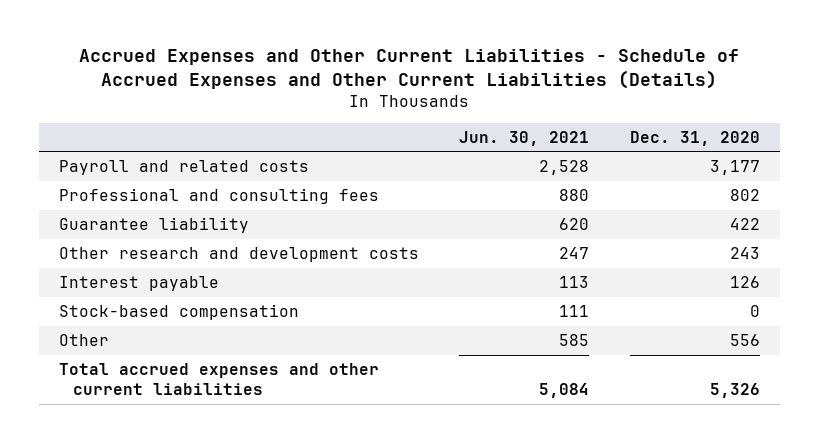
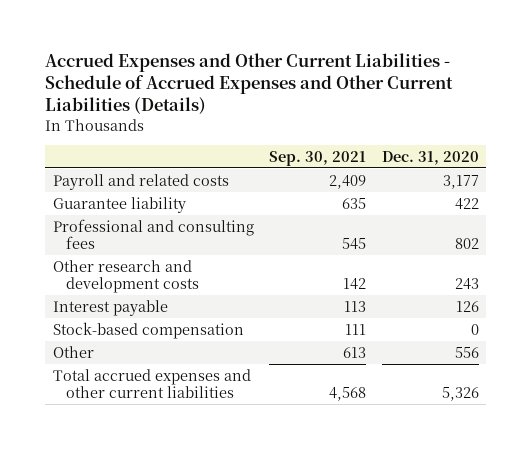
[459,130,590,146] Jun. 30, 2021 -> none
none -> [269,150,367,166] Sep. 30, 2021
[58,188,379,205] Professional and consulting fees -> [52,218,254,249] Professional and consulting fees

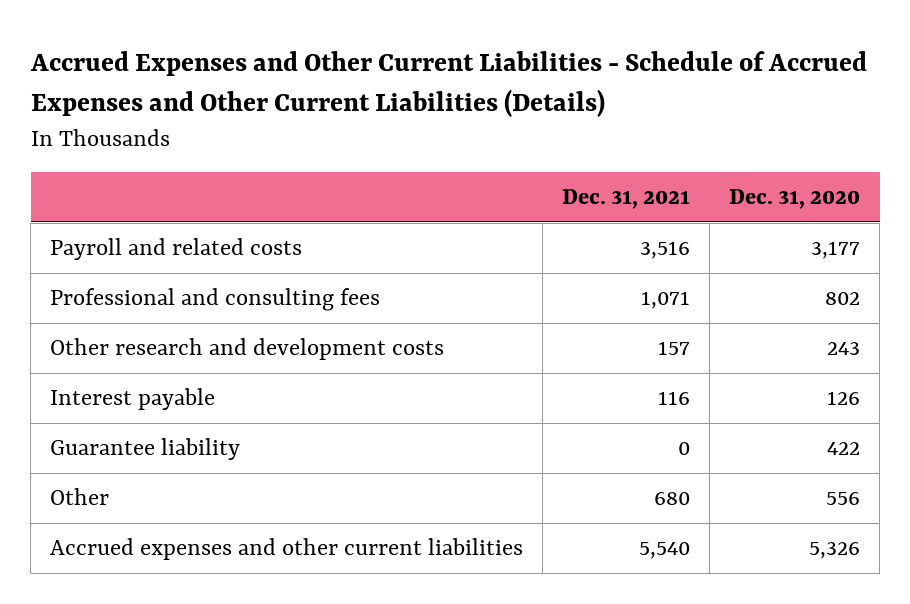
[269,150,367,166] Sep. 30, 2021 -> none
none -> [562,189,691,210] Dec. 31, 2021
[52,321,244,339] Stock-based compensation -> none
[52,196,186,213] Guarantee liability -> [50,438,241,461] Guarantee liability
[52,368,251,398] Total accrued expenses and other current liabilities -> [50,538,524,561] Accrued expenses and other current liabilities

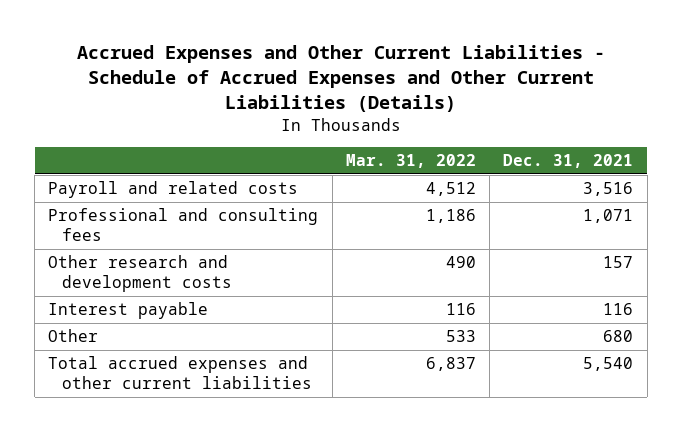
[729,189,861,210] Dec. 31, 2020 -> none
none -> [345,154,476,169] Mar. 31, 2022
[50,438,241,461] Guarantee liability -> none
[50,538,524,561] Accrued expenses and other current liabilities -> [48,356,313,390] Total accrued expenses and other current liabilities

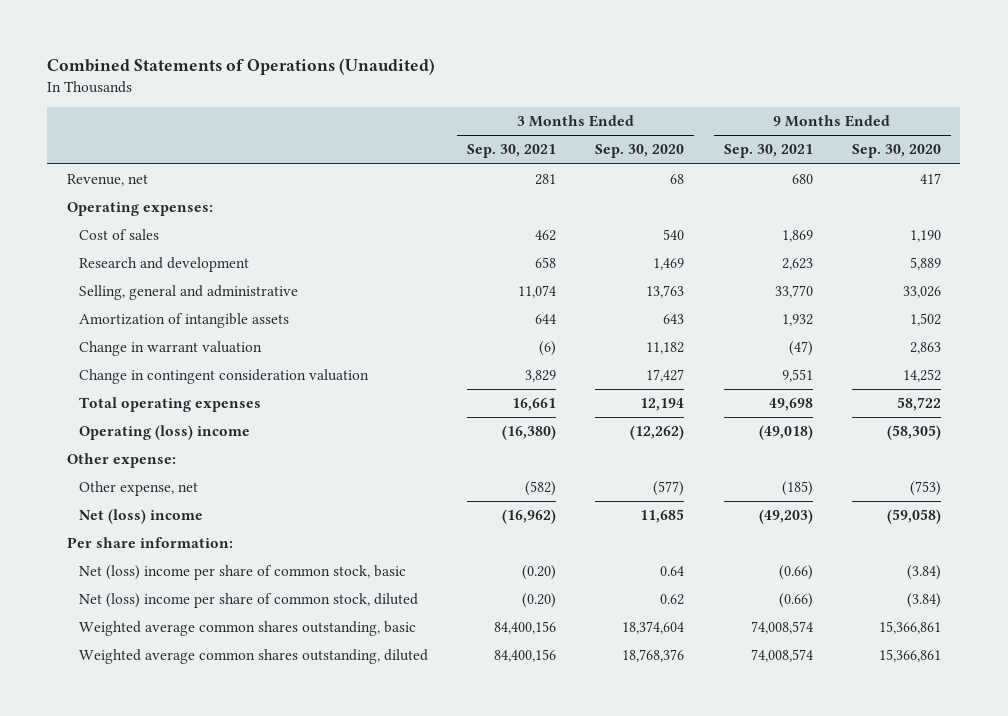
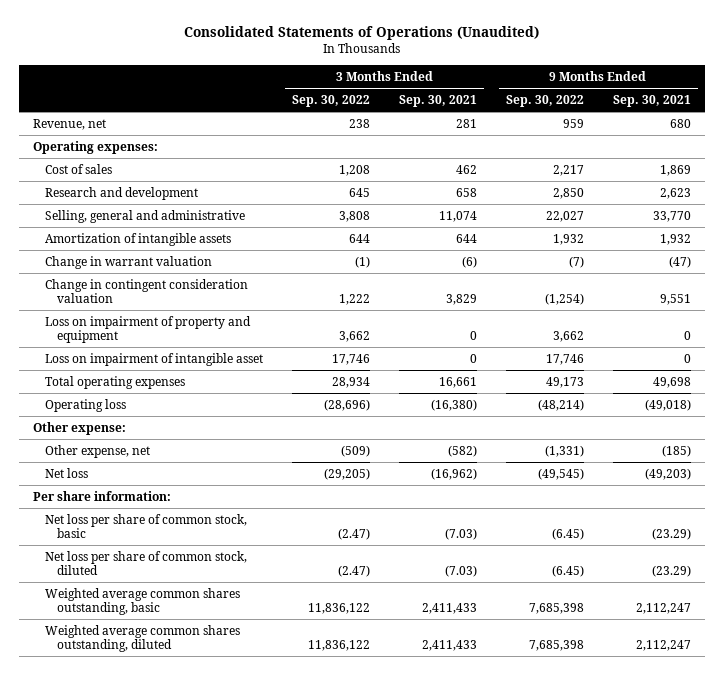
[47,58,436,76] Combined Statements of Operations (Unaudited) -> [183,26,539,41] Consolidated Statements of Operations (Unaudited)
[595,144,685,159] Sep. 30, 2020 -> none
[851,144,941,159] Sep. 30, 2020 -> none
none -> [292,95,371,108] Sep. 30, 2022
none -> [505,95,584,108] Sep. 30, 2022
none -> [45,315,252,343] Loss on impairment of property and equipment
none -> [45,352,264,366] Loss on impairment of intangible asset
[79,425,251,441] Operating (loss) income -> [45,398,127,412] Operating loss
[79,509,204,525] Net (loss) income -> [45,467,89,478] Net loss
[79,565,407,581] Net (loss) income per share of common stock, basic -> [45,513,248,538] Net loss per share of common stock, basic
[522,565,557,581] (0.20) -> [445,527,478,540] (7.03)
[778,565,813,581] (0.66) -> [651,527,691,540] (23.29)
[79,593,419,609] Net (loss) income per share of common stock, diluted -> [45,550,248,575] Net loss per share of common stock, diluted
[522,593,557,609] (0.20) -> [445,564,478,577] (7.03)
[778,593,813,609] (0.66) -> [651,564,691,577] (23.29)
[494,621,557,635] 84,400,156 -> [422,602,478,614] 2,411,433
[750,621,813,635] 74,008,574 -> [635,602,691,614] 2,112,247
[494,649,557,663] 84,400,156 -> [422,639,478,651] 2,411,433
[750,649,813,663] 74,008,574 -> [635,639,691,651] 2,112,247

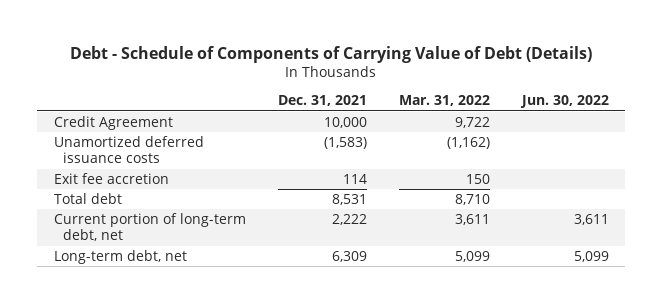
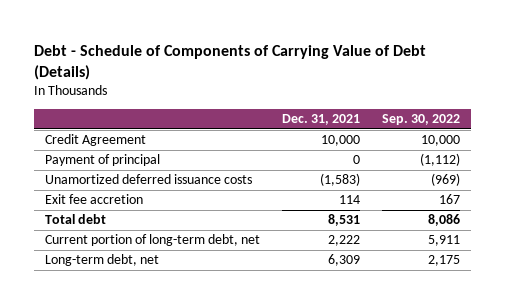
[398,95,490,107] Mar. 31, 2022 -> none
[519,95,609,109] Jun. 30, 2022 -> none
none -> [382,114,461,126] Sep. 30, 2022
none -> [45,154,161,167] Payment of principal

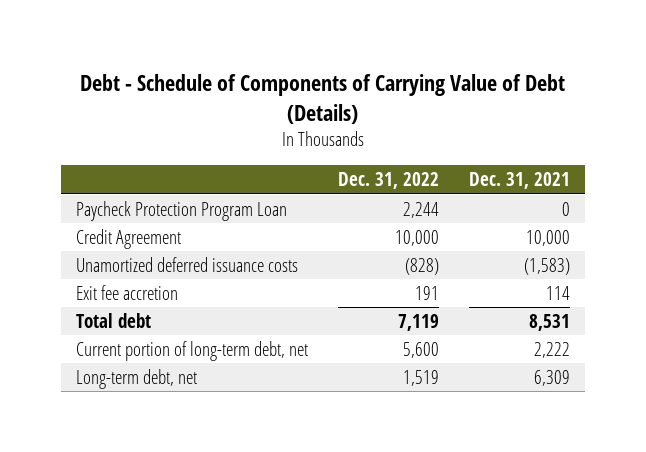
[382,114,461,126] Sep. 30, 2022 -> none
none -> [338,172,440,190] Dec. 31, 2022
none -> [76,200,288,221] Paycheck Protection Program Loan
[45,154,161,167] Payment of principal -> none

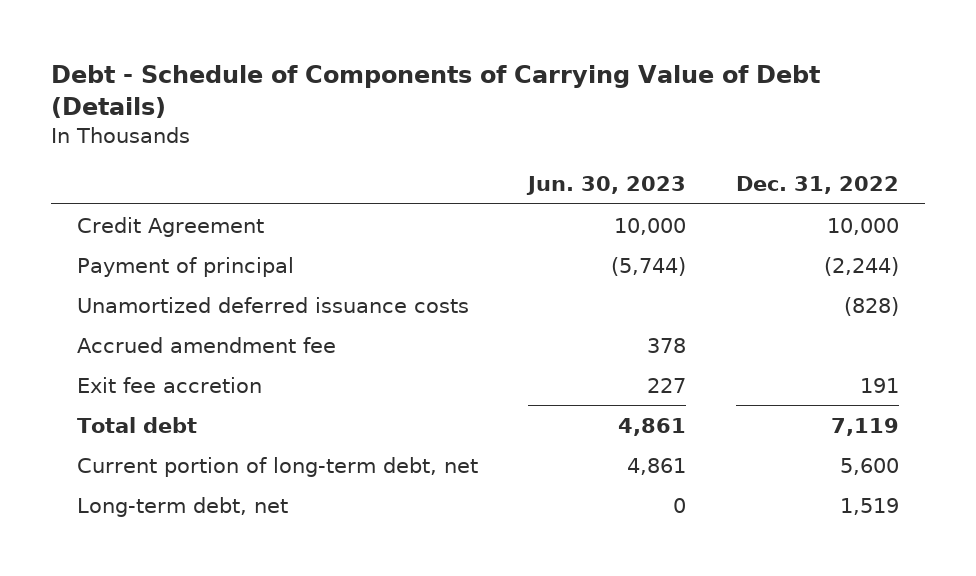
[469,172,571,190] Dec. 31, 2021 -> none
none -> [525,175,686,195] Jun. 30, 2023
[76,200,288,221] Paycheck Protection Program Loan -> none
none -> [76,256,294,277] Payment of principal
none -> [76,336,336,353] Accrued amendment fee

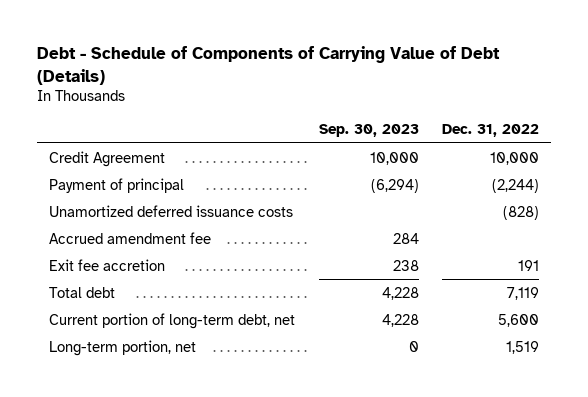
[525,175,686,195] Jun. 30, 2023 -> none
none -> [318,124,419,138] Sep. 30, 2023
[76,496,288,517] Long-term debt, net -> [48,339,196,356] Long-term portion, net

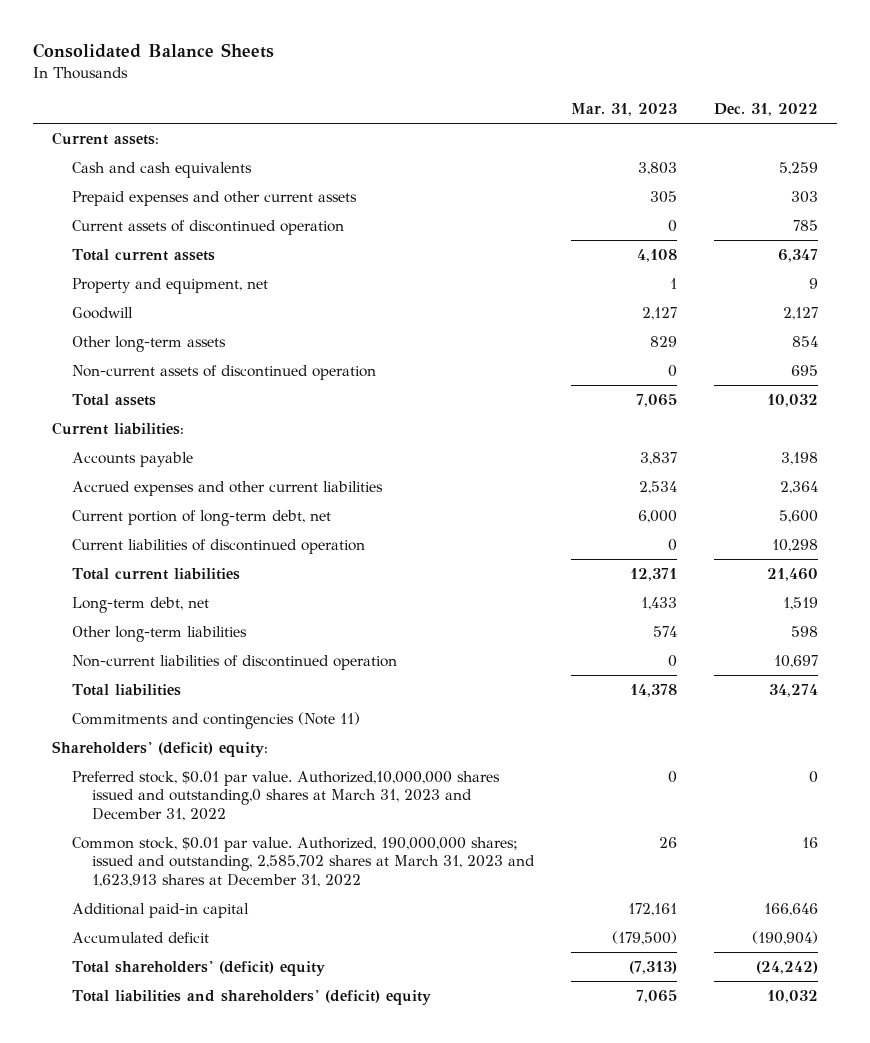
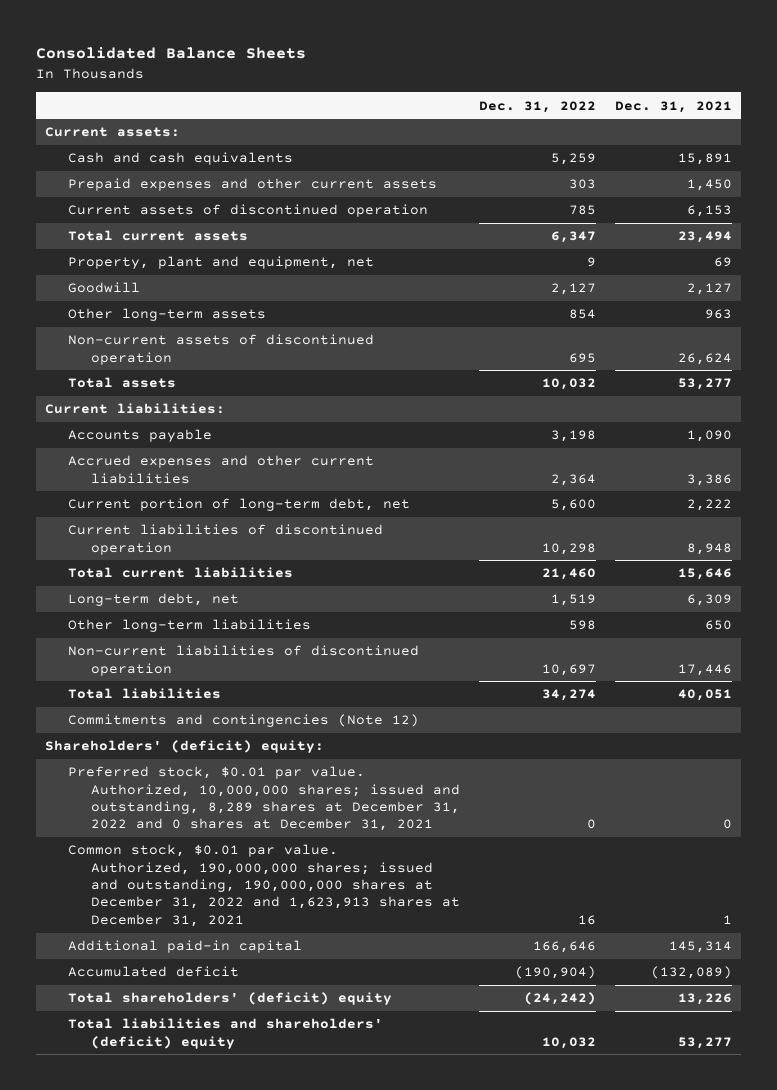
[571,102,678,116] Mar. 31, 2023 -> none
none -> [614,100,732,113] Dec. 31, 2021
[72,278,269,295] Property and equipment, net -> [67,256,374,270] Property, plant and equipment, net
[72,712,361,730] Commitments and contingencies (Note 11) -> [67,714,419,728] Commitments and contingencies (Note 12)
[72,771,501,821] Preferred stock, $0.01 par value. Authorized,10,000,000 shares issued and outstanding,0 shares at March 31, 2023 and December 31, 2022 -> [67,766,460,832] Preferred stock, $0.01 par value. Authorized, 10,000,000 shares; issued and outstanding, 8,289 shares at December 31, 2022 and 0 shares at December 31, 2021
[72,837,536,887] Common stock, $0.01 par value. Authorized, 190,000,000 shares; issued and outstanding, 2,585,702 shares at March 31, 2023 and 1,623,913 shares at December 31, 2022 -> [67,844,460,927] Common stock, $0.01 par value. Authorized, 190,000,000 shares; issued and outstanding, 190,000,000 shares at December 31, 2022 and 1,623,913 shares at December 31, 2021

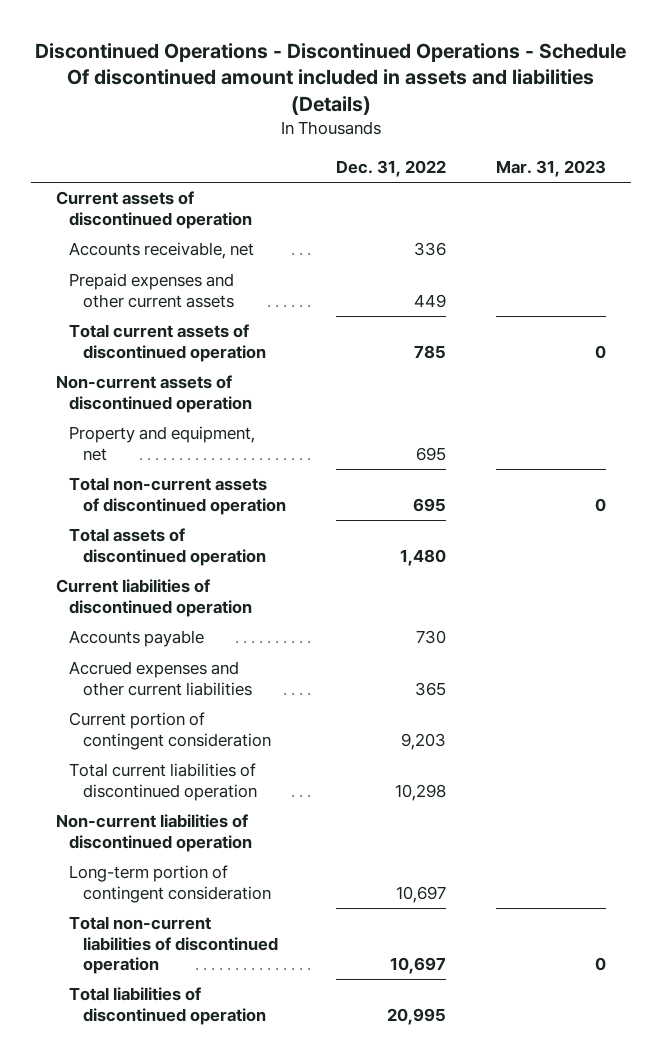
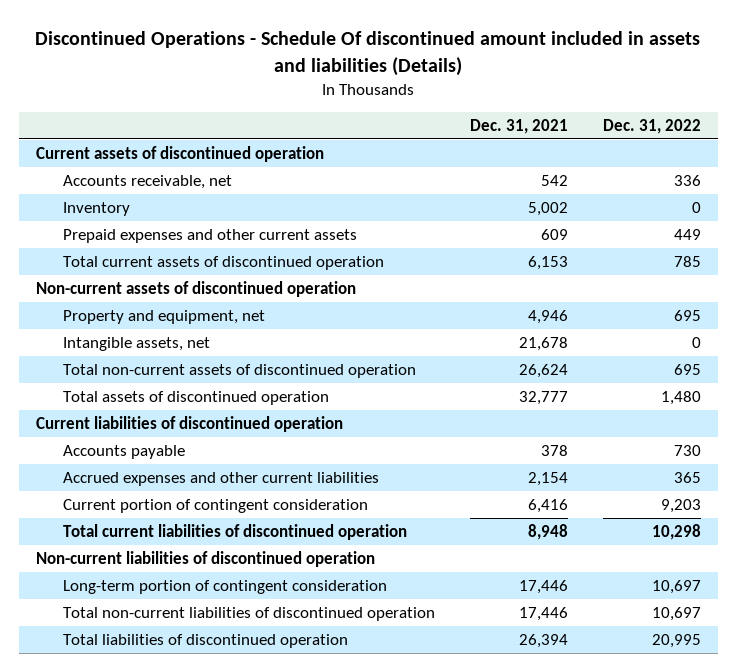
[35,42,627,115] Discontinued Operations - Discontinued Operations - Schedule Of discontinued amount included in assets and liabilities (Details) -> [35,31,701,76] Discontinued Operations - Schedule Of discontinued amount included in assets and liabilities (Details)
[496,159,607,177] Mar. 31, 2023 -> none
none -> [469,118,568,134] Dec. 31, 2021
none -> [63,202,131,217] Inventory
none -> [63,337,211,352] Intangible assets, net

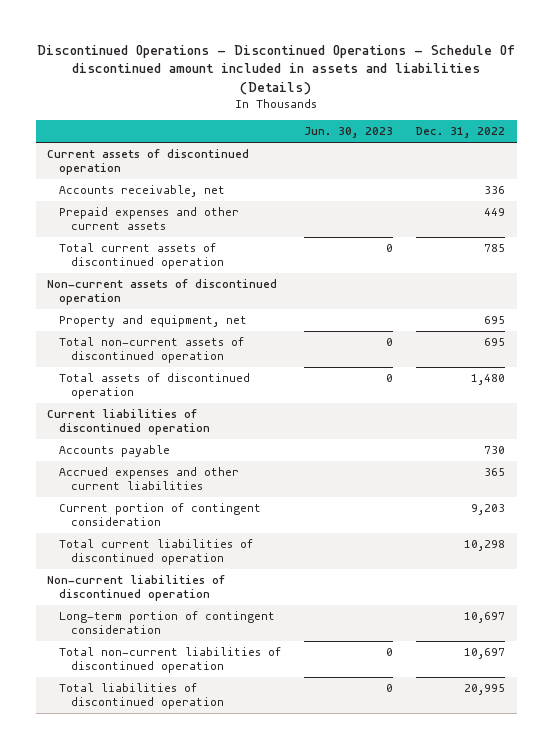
[35,31,701,76] Discontinued Operations - Schedule Of discontinued amount included in assets and liabilities (Details) -> [37,44,516,95] Discontinued Operations - Discontinued Operations - Schedule Of discontinued amount included in assets and liabilities (Details)
[469,118,568,134] Dec. 31, 2021 -> none
none -> [304,127,394,139] Jun. 30, 2023
[63,202,131,217] Inventory -> none
[63,337,211,352] Intangible assets, net -> none

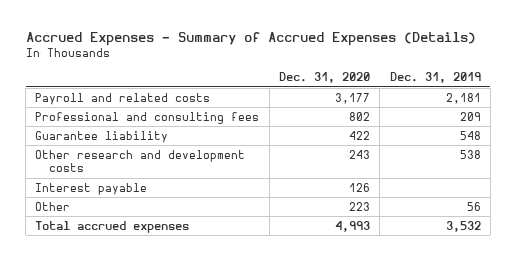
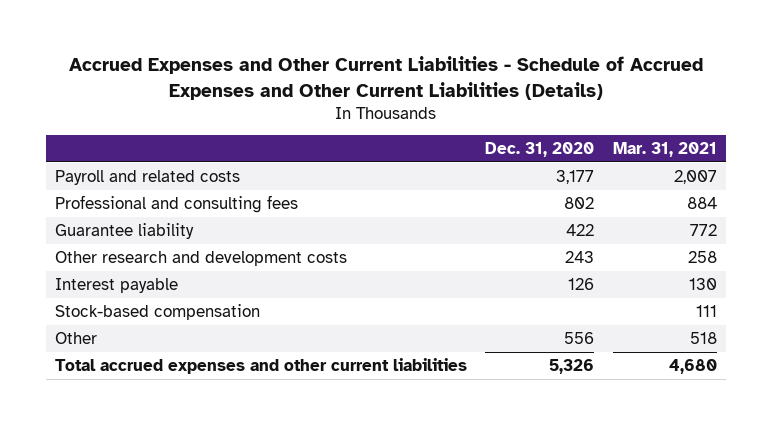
[25,32,476,47] Accrued Expenses - Summary of Accrued Expenses (Details) -> [68,56,703,100] Accrued Expenses and Other Current Liabilities - Schedule of Accrued Expenses and Other Current Liabilities (Details)
[389,72,481,84] Dec. 31, 2019 -> none
none -> [612,142,717,158] Mar. 31, 2021
[35,220,190,233] Total accrued expenses -> none
none -> [54,303,260,320] Stock-based compensation
[348,201,370,211] 223 -> [564,331,595,344] 556
none -> [54,357,467,374] Total accrued expenses and other current liabilities

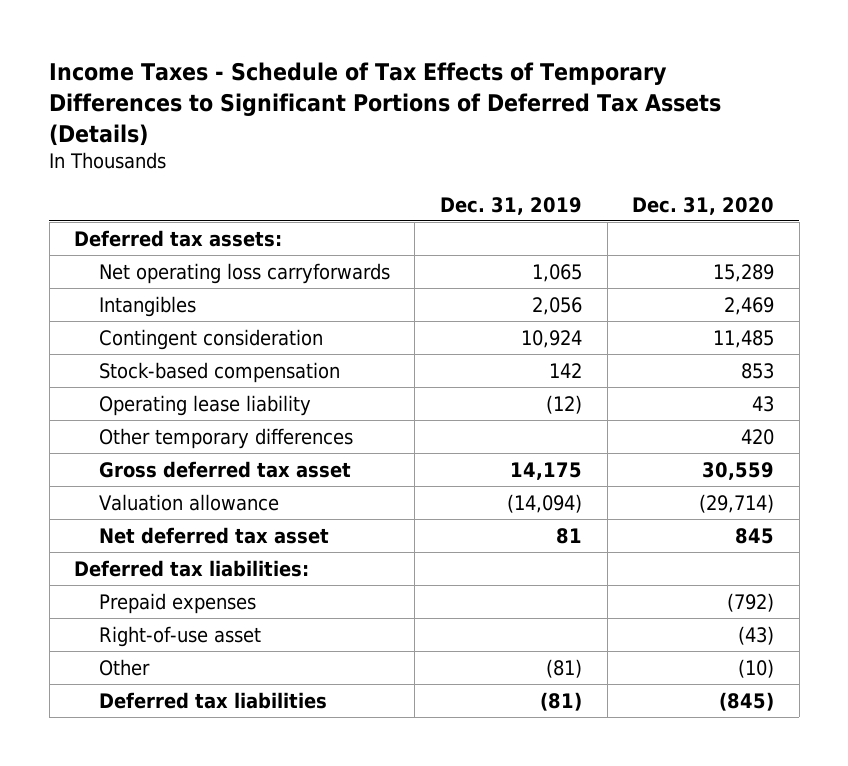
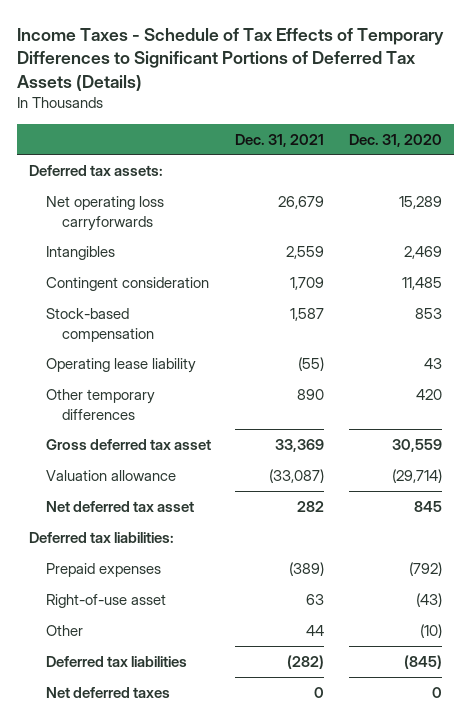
[439,196,582,215] Dec. 31, 2019 -> none
none -> [235,133,325,147] Dec. 31, 2021
none -> [45,686,170,698] Net deferred taxes

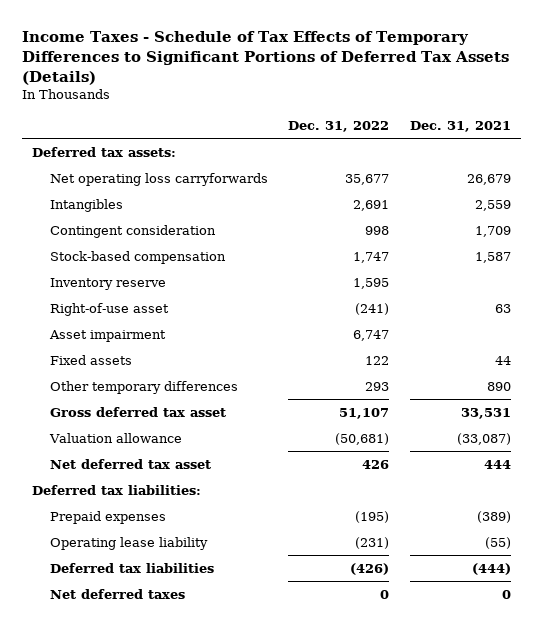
[349,133,443,147] Dec. 31, 2020 -> none
none -> [288,121,390,133] Dec. 31, 2022
none -> [50,277,167,290] Inventory reserve
[45,593,166,608] Right-of-use asset -> [50,302,170,316] Right-of-use asset
none -> [49,329,167,342] Asset impairment
none -> [50,354,133,365] Fixed assets
[275,438,325,452] 33,369 -> [460,407,511,419] 33,531
[297,500,325,512] 282 -> [483,459,511,469] 444
[45,624,83,636] Other -> none
[45,357,196,373] Operating lease liability -> [50,536,209,550] Operating lease liability
[287,654,325,669] (282) -> [471,562,511,575] (444)

